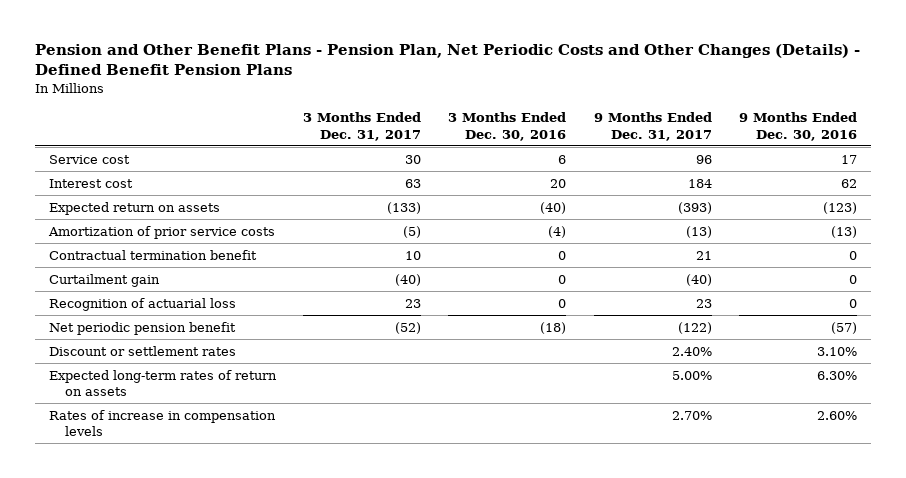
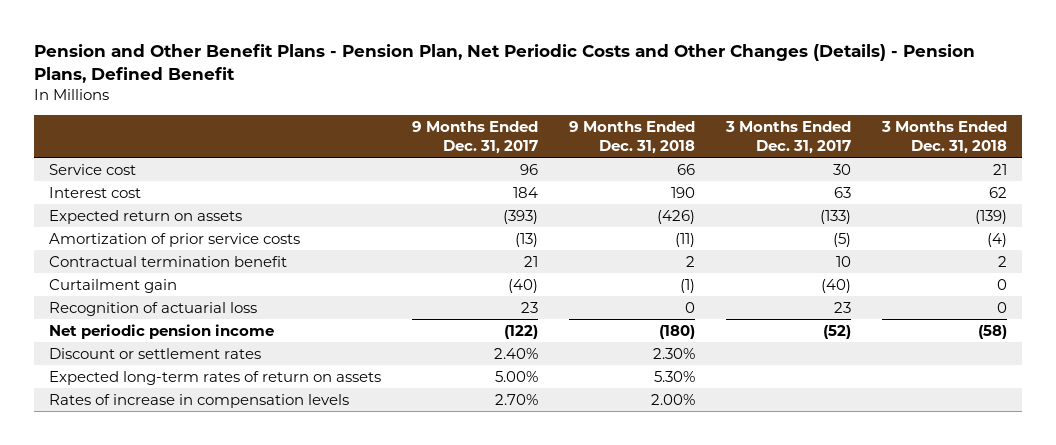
[35,44,861,76] Pension and Other Benefit Plans - Pension Plan, Net Periodic Costs and Other Changes (Details) - Defined Benefit Pension Plans -> [33,43,975,83] Pension and Other Benefit Plans - Pension Plan, Net Periodic Costs and Other Changes (Details) - Pension Plans, Defined Benefit
[448,112,567,141] 3 Months Ended Dec. 30, 2016 -> none
[738,112,857,141] 9 Months Ended Dec. 30, 2016 -> none
none -> [568,120,695,154] 9 Months Ended Dec. 31, 2018
none -> [880,120,1007,154] 3 Months Ended Dec. 31, 2018
[48,321,236,335] Net periodic pension benefit -> [49,323,275,339] Net periodic pension income

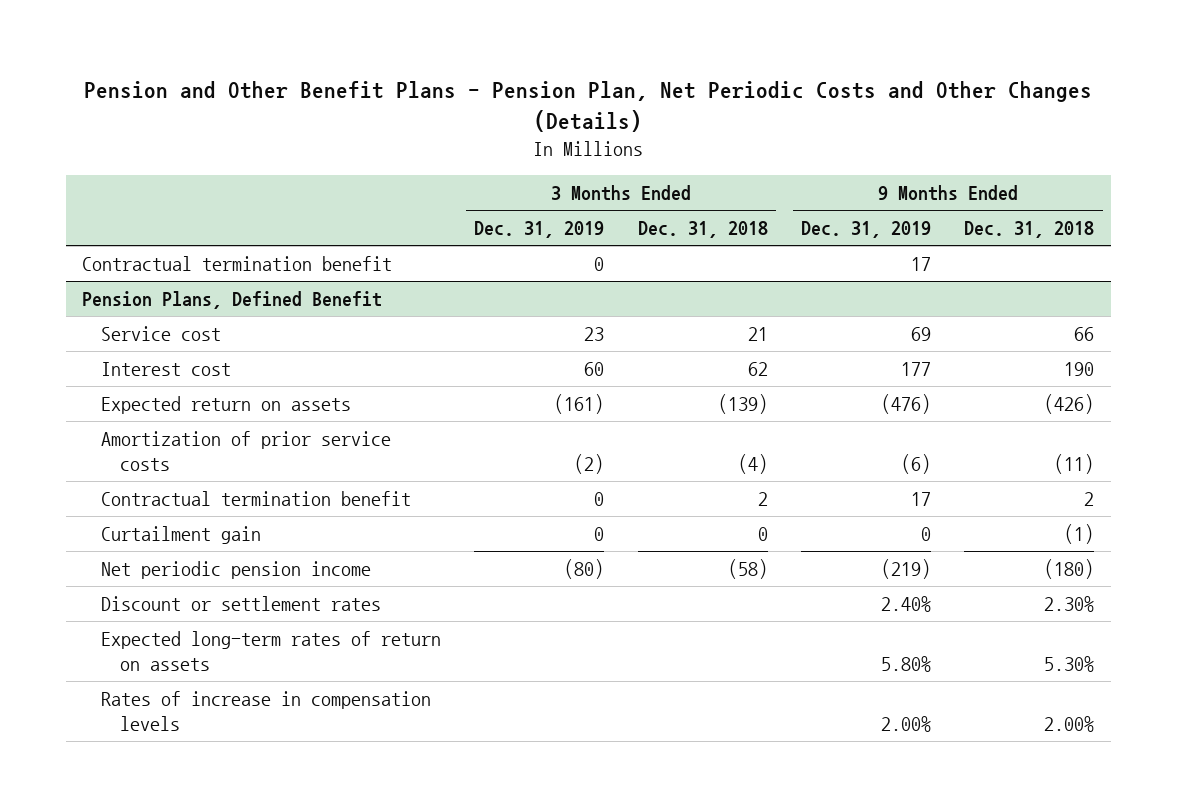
[33,43,975,83] Pension and Other Benefit Plans - Pension Plan, Net Periodic Costs and Other Changes (Details) - Pension Plans, Defined Benefit -> [84,80,1093,133] Pension and Other Benefit Plans - Pension Plan, Net Periodic Costs and Other Changes (Details)
[411,120,538,154] 9 Months Ended Dec. 31, 2017 -> none
[724,120,851,154] 3 Months Ended Dec. 31, 2017 -> none
none -> [474,221,605,239] Dec. 31, 2019
none -> [800,221,931,239] Dec. 31, 2019
none -> [82,255,393,271] Contractual termination benefit
none -> [82,290,383,309] Pension Plans, Defined Benefit
[49,301,258,316] Recognition of actuarial loss -> none

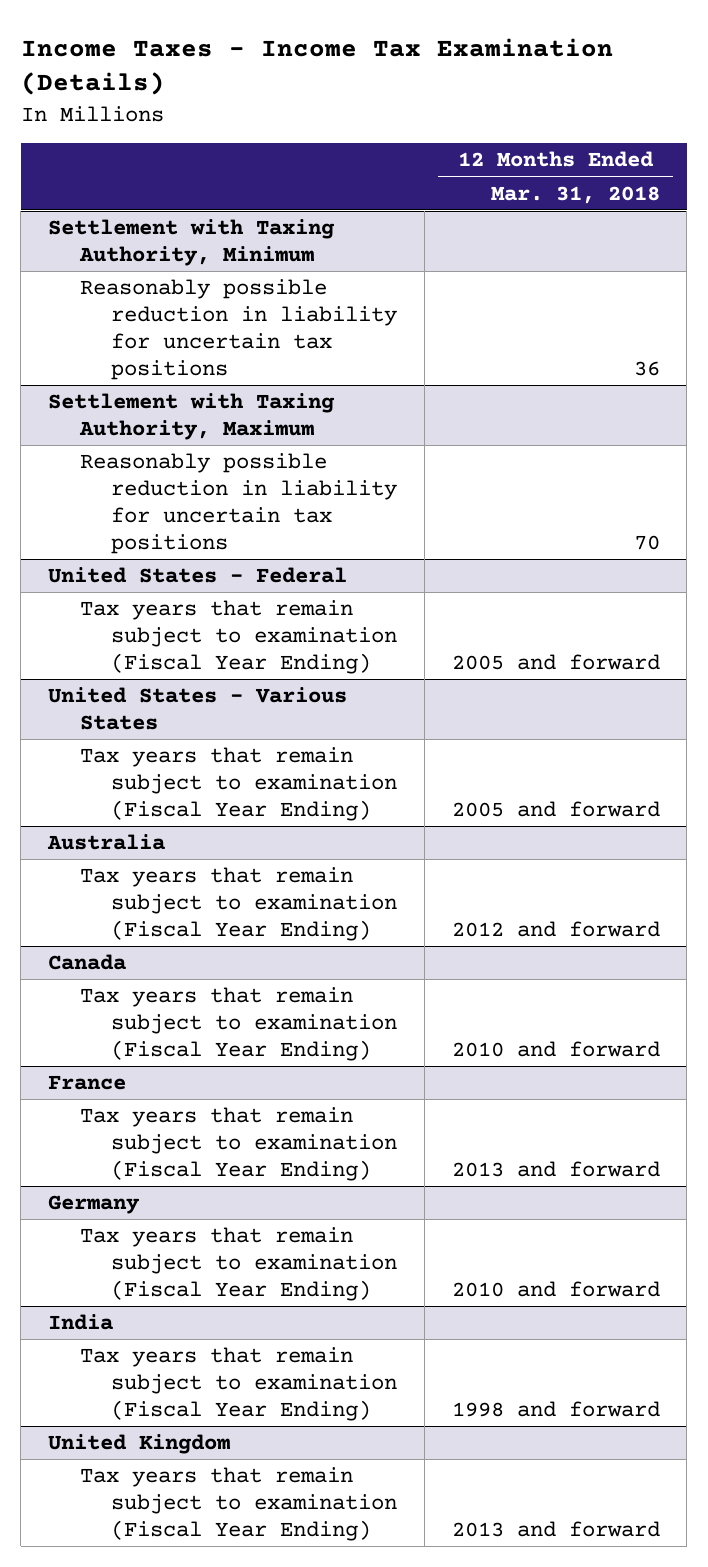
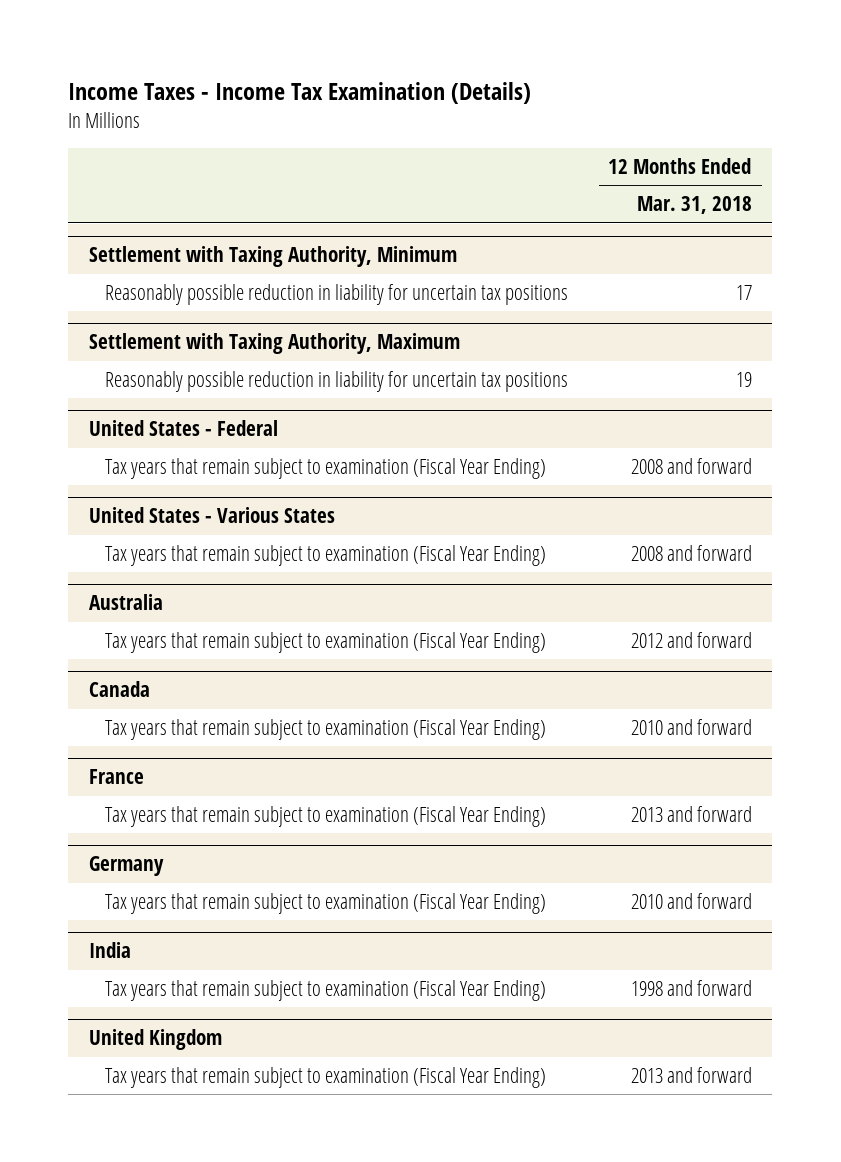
[633,360,660,376] 36 -> [735,284,752,300] 17
[633,534,660,550] 70 -> [735,371,752,387] 19
[451,653,660,670] 2005 and forward -> [630,457,752,474] 2008 and forward
[451,800,660,817] 2005 and forward -> [630,544,752,561] 2008 and forward

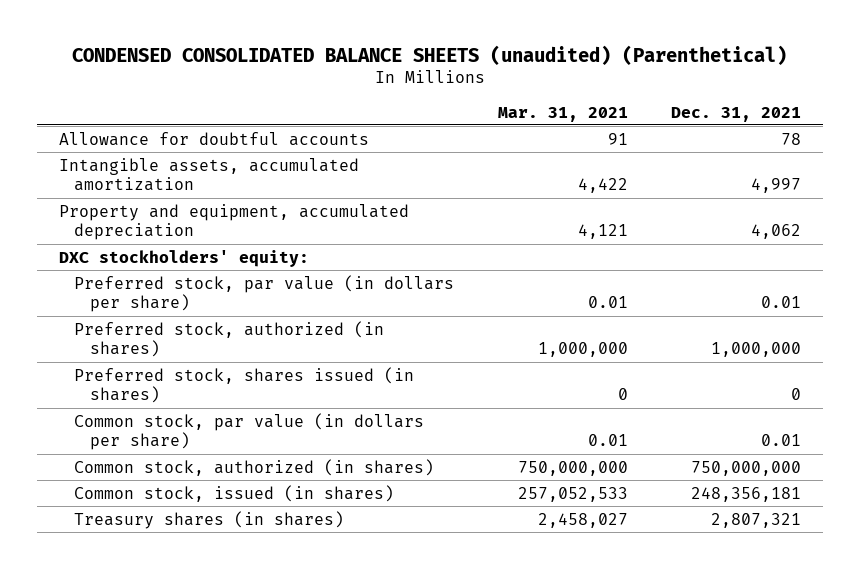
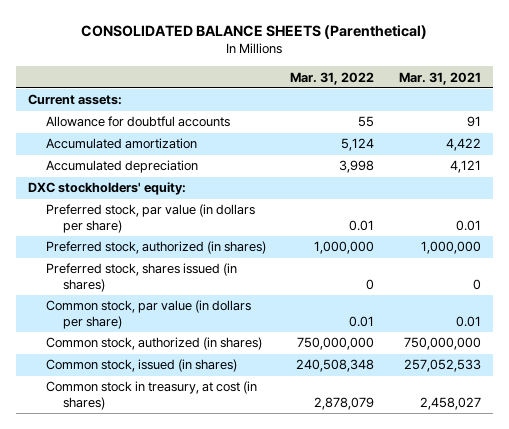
[71,44,787,65] CONDENSED CONSOLIDATED BALANCE SHEETS (unaudited) (Parenthetical) -> [81,24,428,39] CONSOLIDATED BALANCE SHEETS (Parenthetical)
[671,106,802,122] Dec. 31, 2021 -> none
none -> [290,71,375,85] Mar. 31, 2022
none -> [28,94,123,106] Current assets:
[58,157,359,192] Intangible assets, accumulated amortization -> [45,138,197,150] Accumulated amortization
[58,203,409,241] Property and equipment, accumulated depreciation -> [45,160,198,174] Accumulated depreciation
[74,510,345,529] Treasury shares (in shares) -> [45,381,257,411] Common stock in treasury, at cost (in shares)

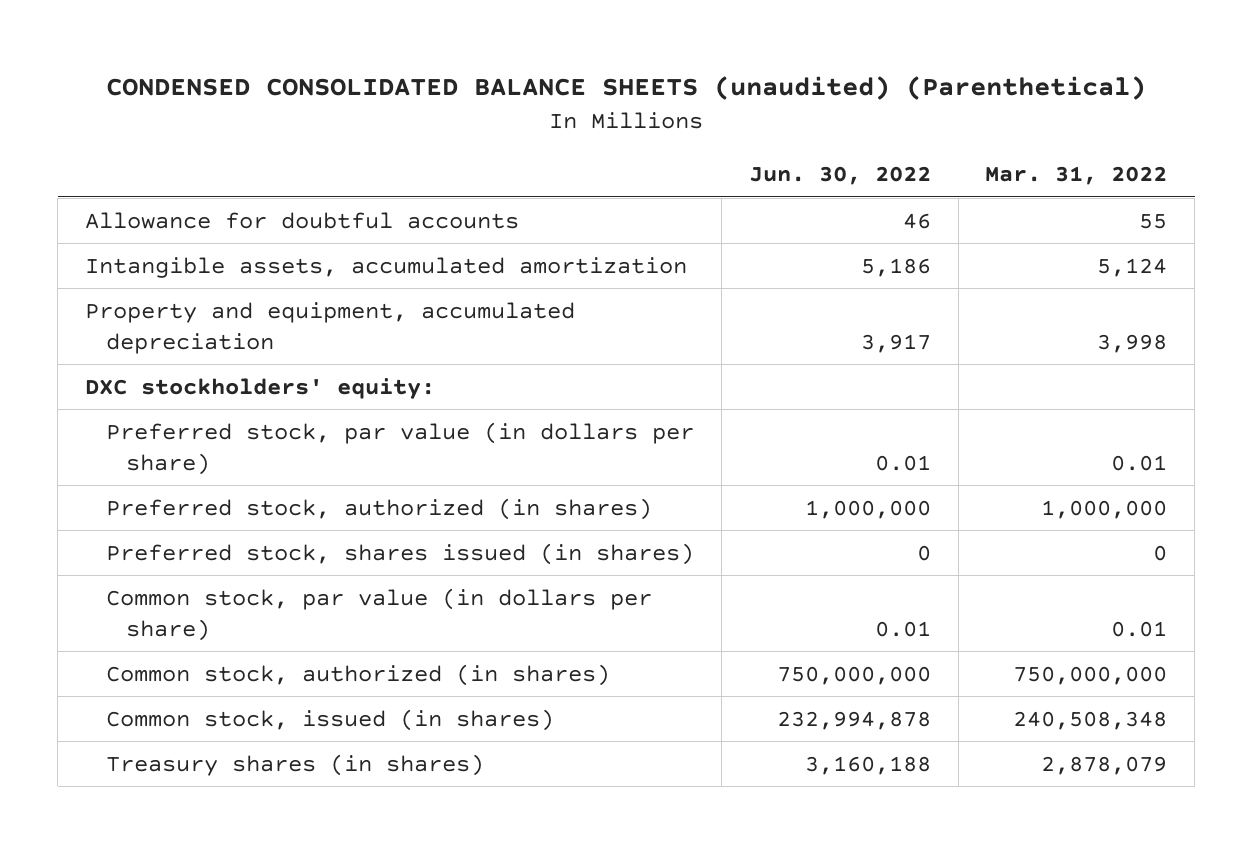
[81,24,428,39] CONSOLIDATED BALANCE SHEETS (Parenthetical) -> [106,76,1147,101] CONDENSED CONSOLIDATED BALANCE SHEETS (unaudited) (Parenthetical)
[398,71,481,85] Mar. 31, 2021 -> none
none -> [748,166,931,186] Jun. 30, 2022
[28,94,123,106] Current assets: -> none
[45,138,197,150] Accumulated amortization -> [85,256,688,278] Intangible assets, accumulated amortization
[45,160,198,174] Accumulated depreciation -> [85,301,576,354] Property and equipment, accumulated depreciation
[45,381,257,411] Common stock in treasury, at cost (in shares) -> [105,753,484,776] Treasury shares (in shares)

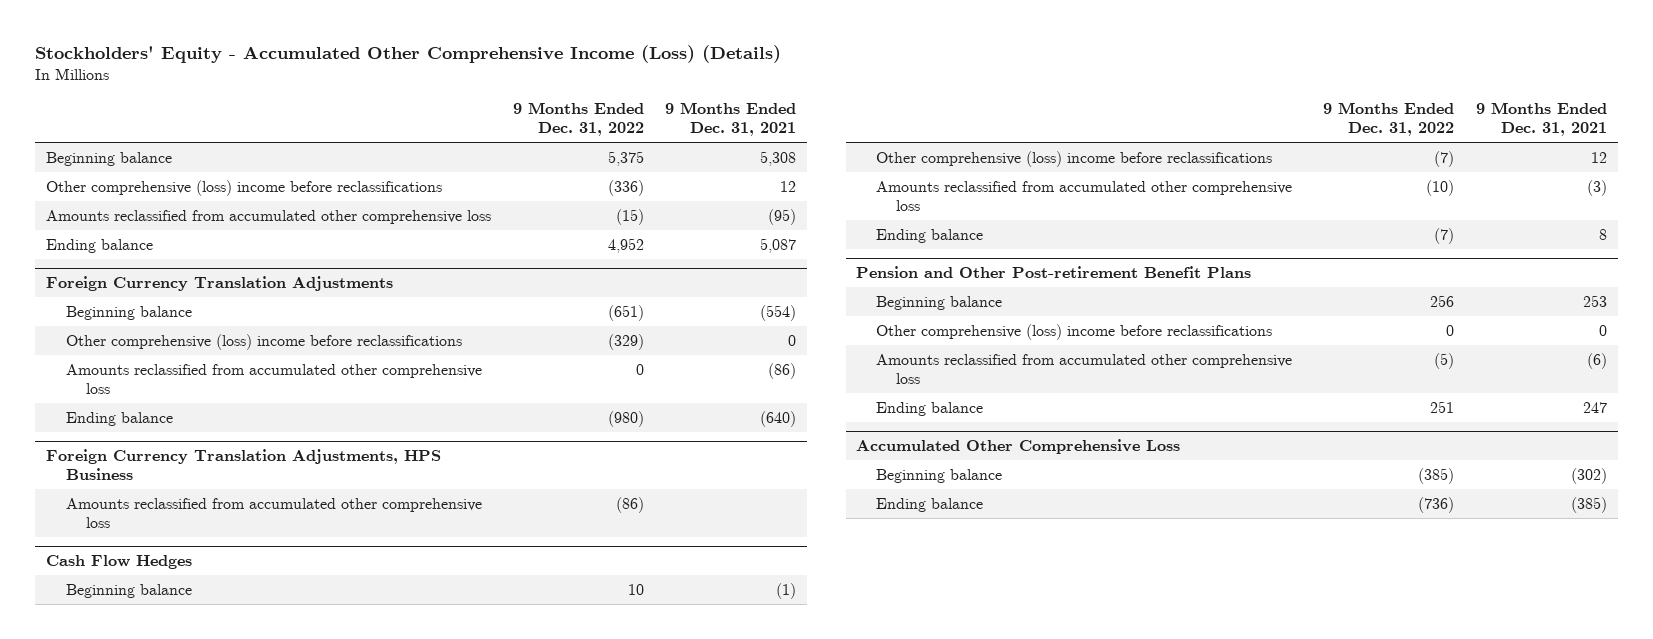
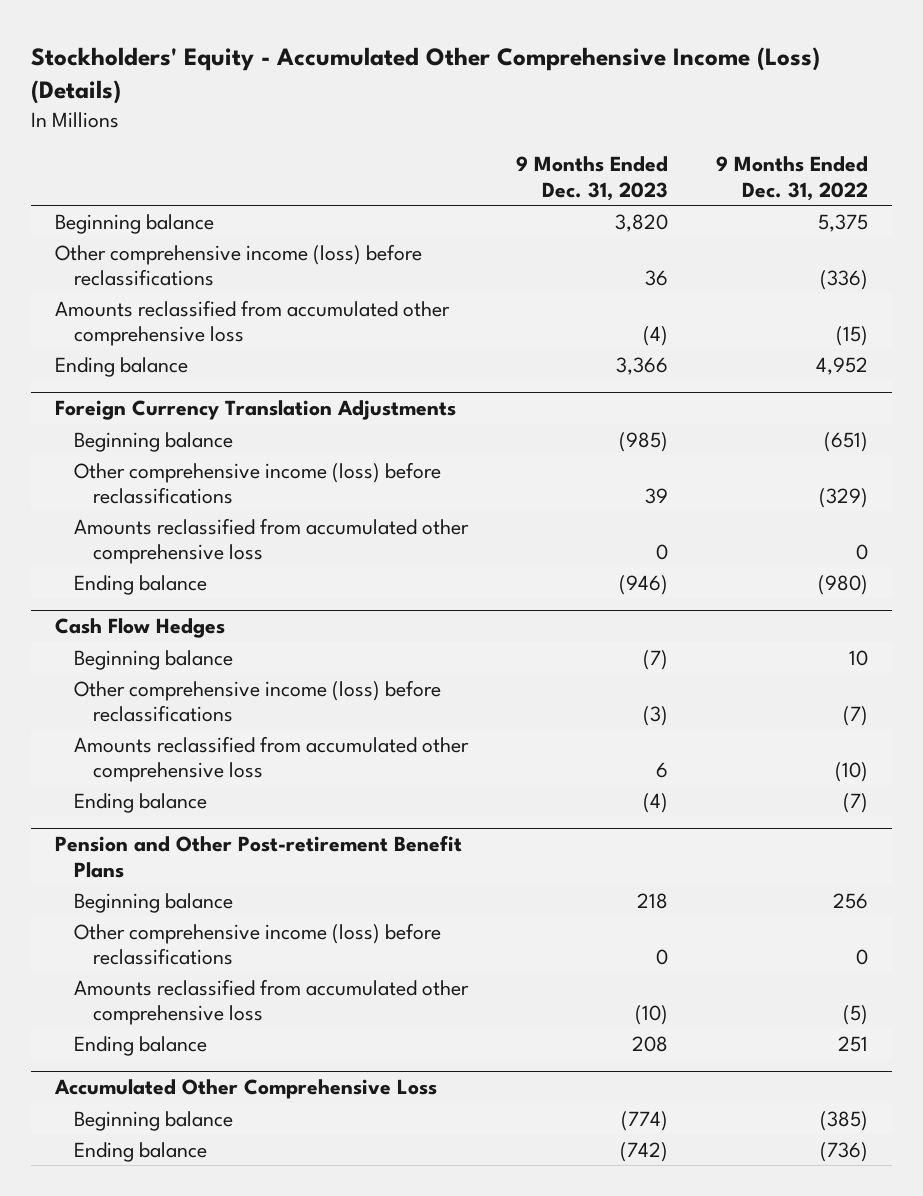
[665,102,797,137] 9 Months Ended Dec. 31, 2021 -> none
none -> [516,156,669,201] 9 Months Ended Dec. 31, 2023
[46,179,443,196] Other comprehensive (loss) income before reclassifications -> [55,243,423,286] Other comprehensive income (loss) before reclassifications
[65,333,462,350] Other comprehensive (loss) income before reclassifications -> [74,461,442,504] Other comprehensive income (loss) before reclassifications
[46,449,442,481] Foreign Currency Translation Adjustments, HPS Business -> none
[65,497,482,528] Amounts reclassified from accumulated other comprehensive loss -> none
[876,150,1273,167] Other comprehensive (loss) income before reclassifications -> [74,679,442,722] Other comprehensive income (loss) before reclassifications
[876,323,1273,340] Other comprehensive (loss) income before reclassifications -> [74,922,442,965] Other comprehensive income (loss) before reclassifications

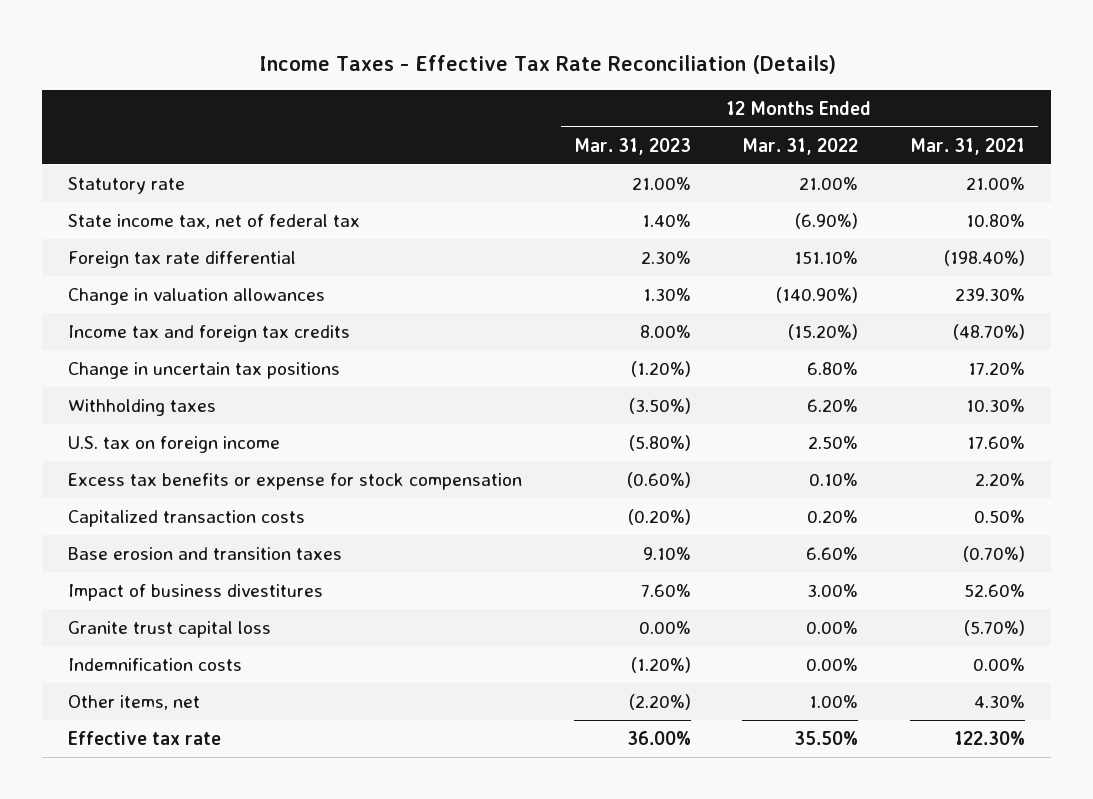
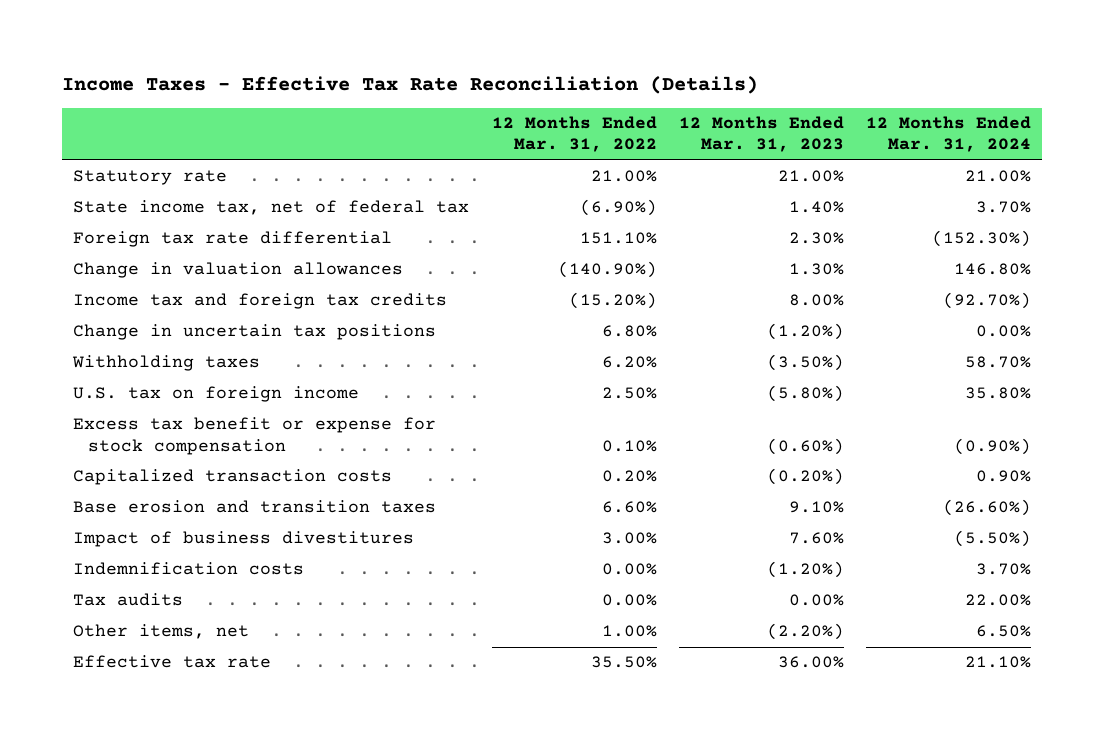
[910,137,1026,155] Mar. 31, 2021 -> none
none -> [866,115,1032,153] 12 Months Ended Mar. 31, 2024
[67,472,522,490] Excess tax benefits or expense for stock compensation -> [73,417,437,455] Excess tax benefit or expense for stock compensation
[67,620,271,638] Granite trust capital loss -> none
none -> [73,593,184,607] Tax audits

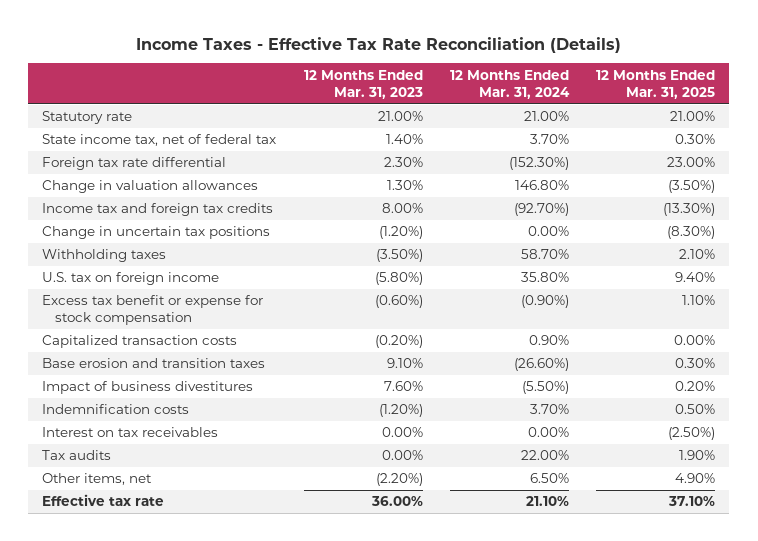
[491,115,657,153] 12 Months Ended Mar. 31, 2022 -> none
none -> [596,69,716,99] 12 Months Ended Mar. 31, 2025
none -> [42,427,219,438] Interest on tax receivables

